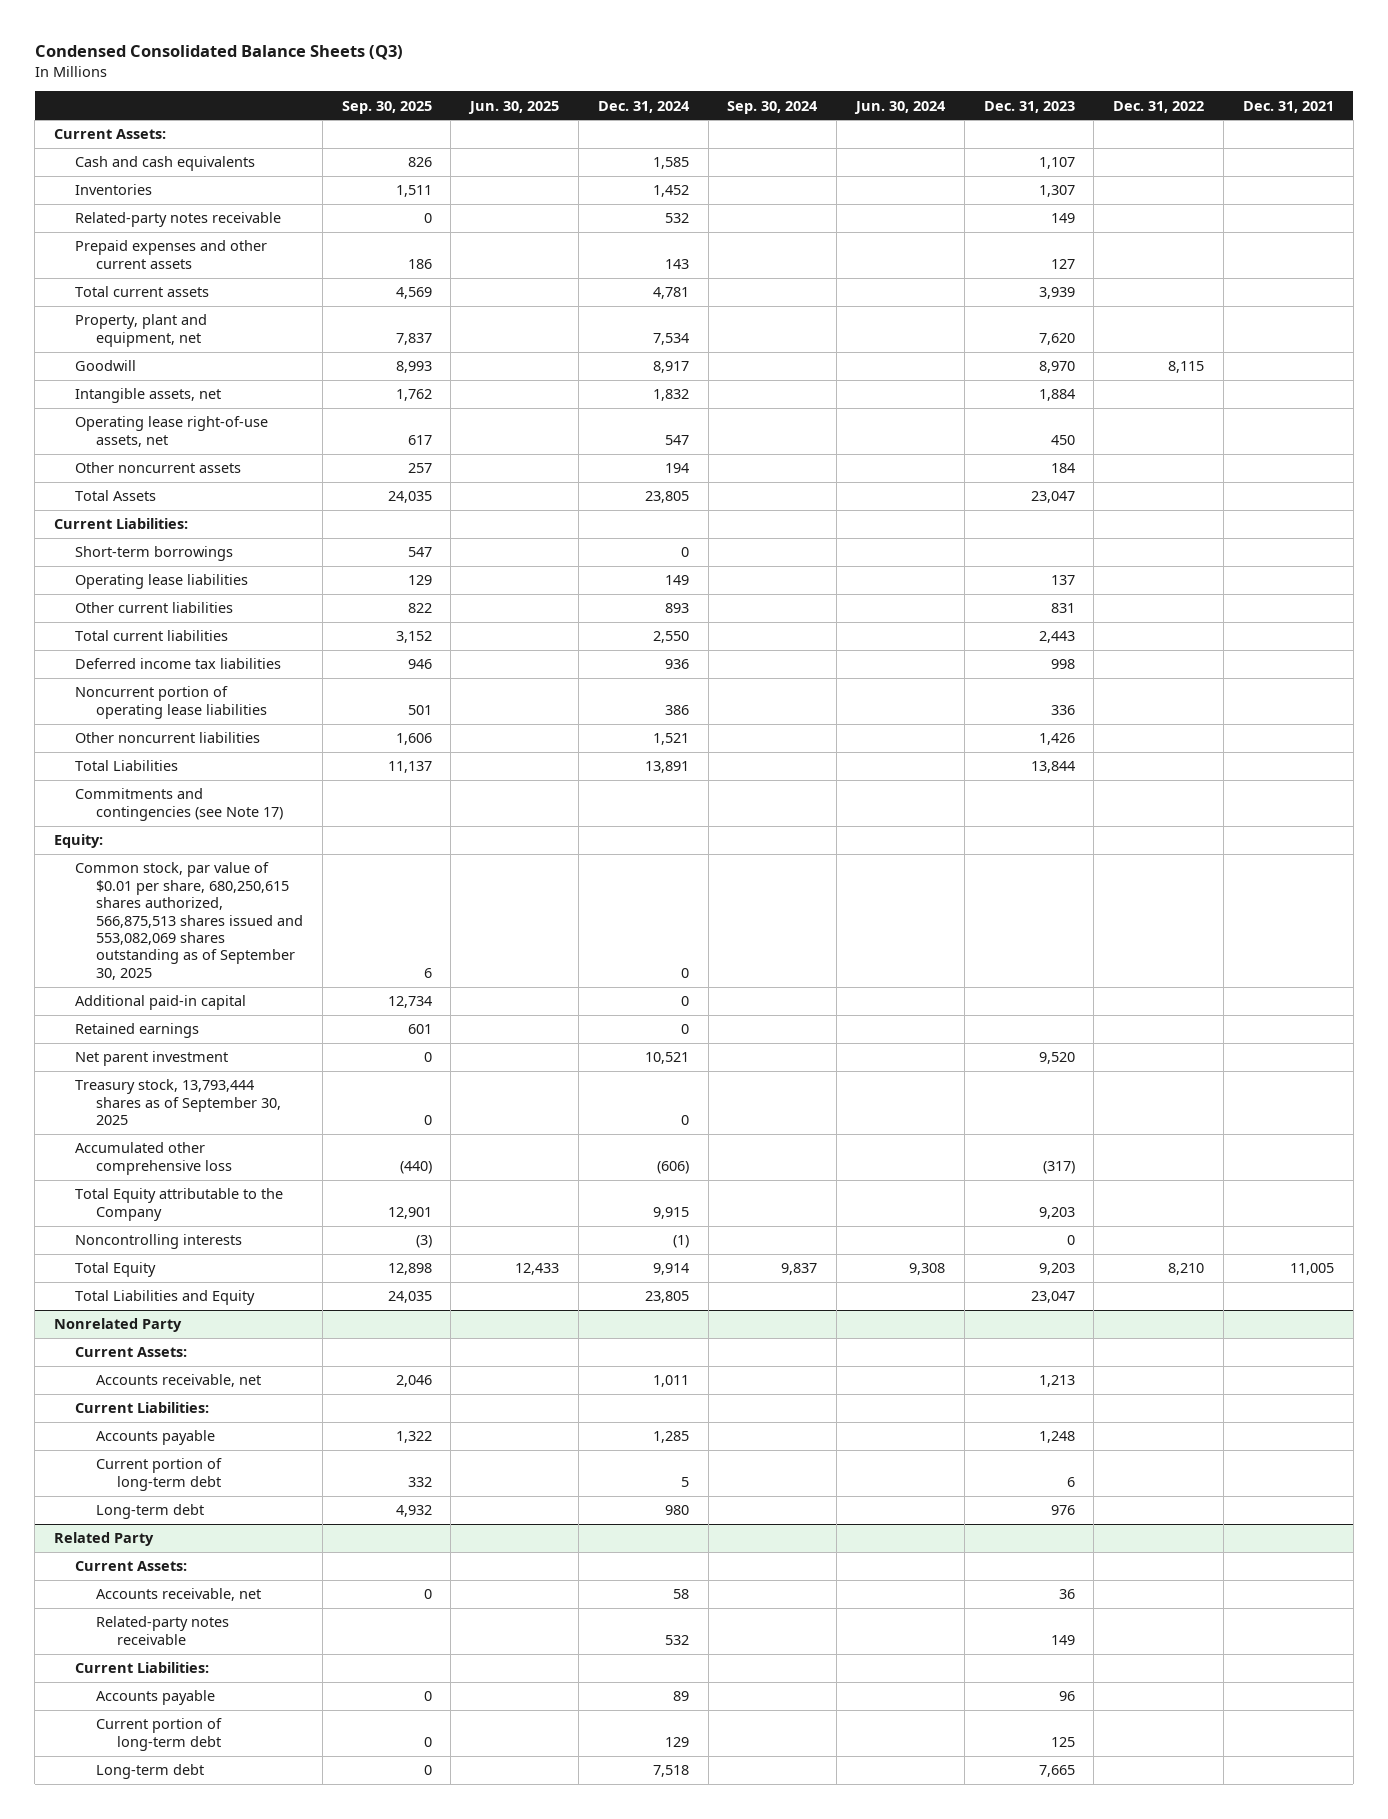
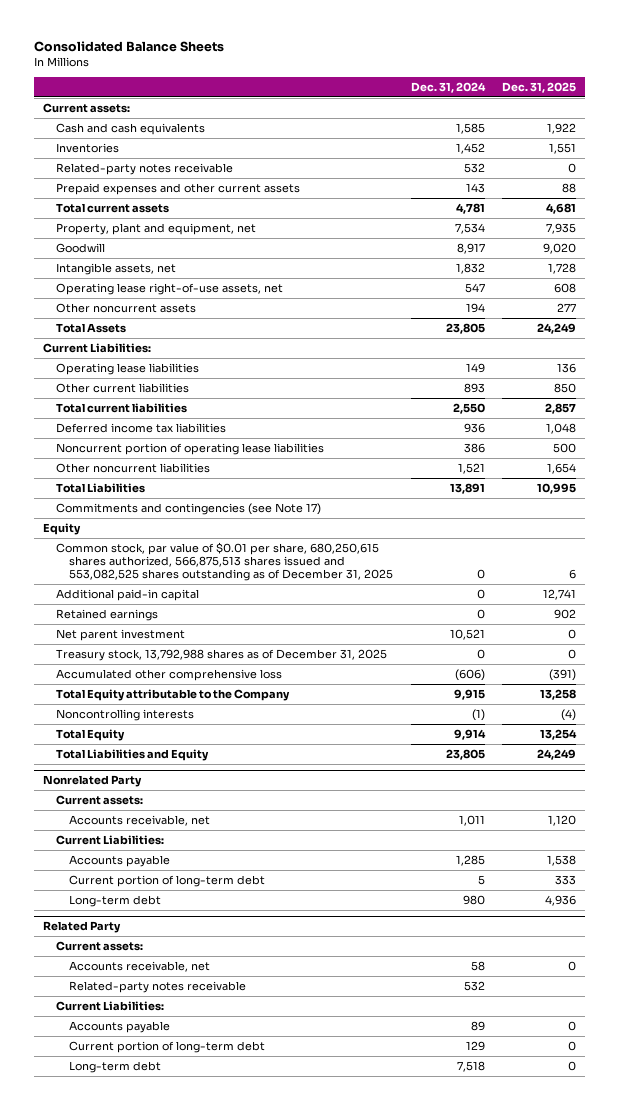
[34,45,403,61] Condensed Consolidated Balance Sheets (Q3) -> [34,41,225,53] Consolidated Balance Sheets
[341,100,432,114] Sep. 30, 2025 -> none
[468,100,560,114] Jun. 30, 2025 -> none
[727,100,819,114] Sep. 30, 2024 -> none
[854,100,947,114] Jun. 30, 2024 -> none
[983,100,1075,113] Dec. 31, 2023 -> none
[1113,100,1205,113] Dec. 31, 2022 -> none
[1242,100,1334,113] Dec. 31, 2021 -> none
none -> [502,81,577,93] Dec. 31, 2025
[54,129,167,140] Current Assets: -> [42,102,130,113] Current assets:
[75,546,234,562] Short-term borrowings -> none
[54,834,104,849] Equity: -> [42,522,81,535] Equity
[75,862,303,980] Common stock, par value of $0.01 per share, 680,250,615 shares authorized, 566,875,513 shares issued and 553,082,069 shares outstanding as of September 30, 2025 -> [55,541,394,581] Common stock, par value of $0.01 per share, 680,250,615 shares authorized, 566,875,513 shares issued and 553,082,525 shares outstanding as of December 31, 2025
[75,1079,281,1126] Treasury stock, 13,793,444 shares as of September 30, 2025 -> [55,648,387,661] Treasury stock, 13,792,988 shares as of December 31, 2025
[75,1347,188,1358] Current Assets: -> [55,794,143,805] Current assets:
[75,1561,188,1572] Current Assets: -> [55,940,143,951] Current assets:

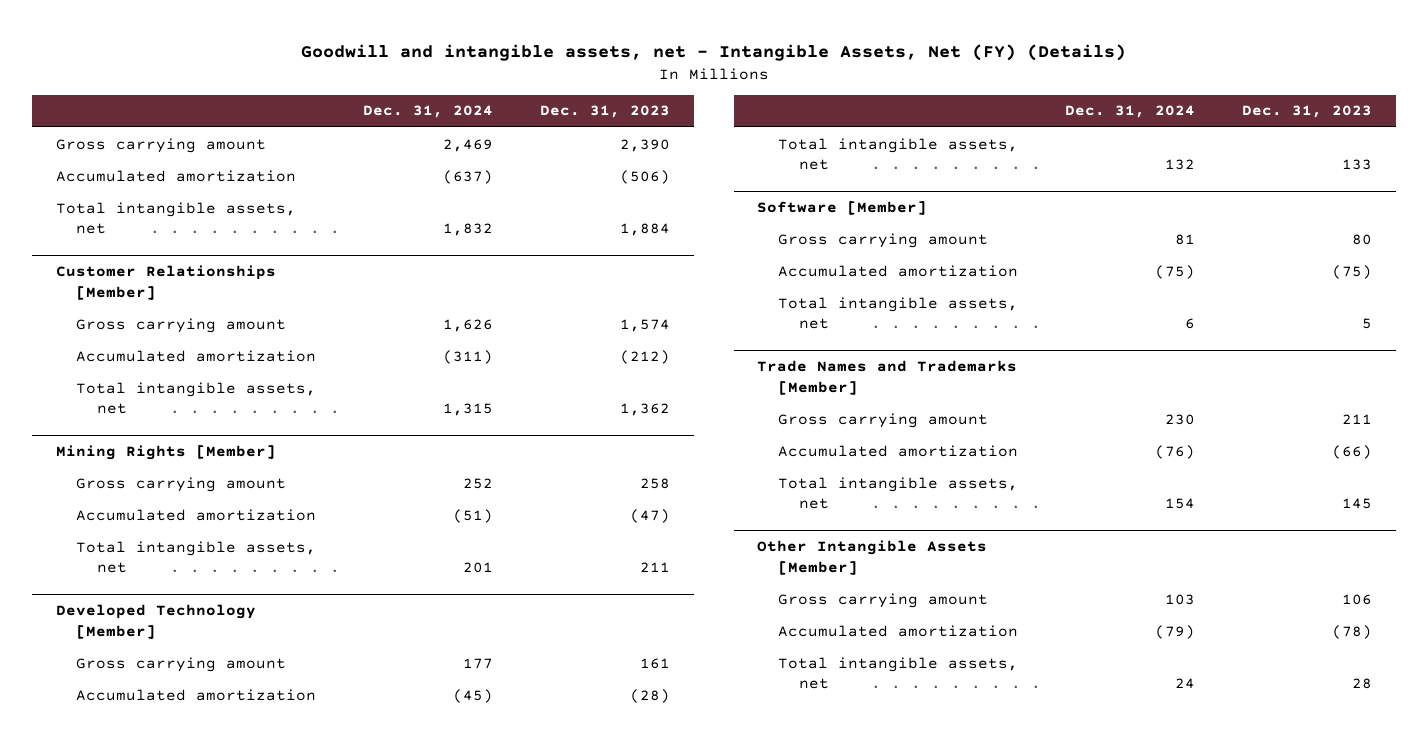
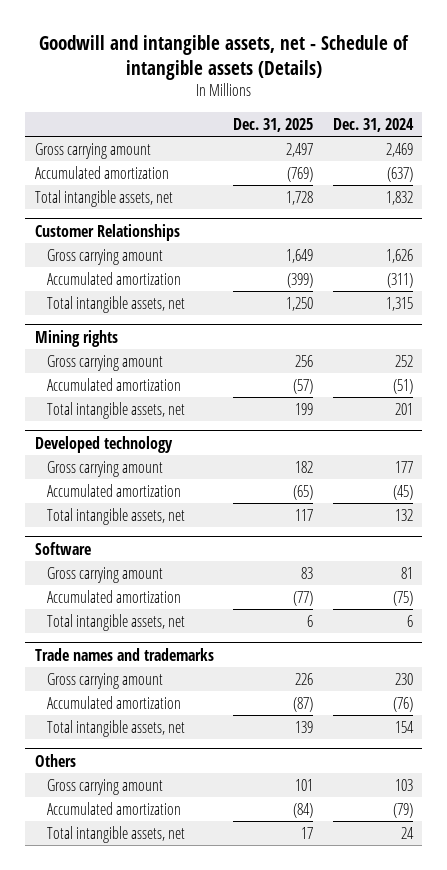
[300,44,1126,62] Goodwill and intangible assets, net - Intangible Assets, Net (FY) (Details) -> [38,34,409,80] Goodwill and intangible assets, net - Schedule of intangible assets (Details)
[540,105,671,119] Dec. 31, 2023 -> none
none -> [233,118,314,133] Dec. 31, 2025
[55,265,276,300] Customer Relationships [Member] -> [34,223,180,241] Customer Relationships
[55,445,276,461] Mining Rights [Member] -> [34,329,118,347] Mining rights
[55,604,256,639] Developed Technology [Member] -> [34,435,173,453] Developed technology
[757,201,928,216] Software [Member] -> [34,541,91,555] Software
[757,360,1018,395] Trade Names and Trademarks [Member] -> [34,647,214,661] Trade names and trademarks
[757,540,988,575] Other Intangible Assets [Member] -> [34,753,76,767] Others

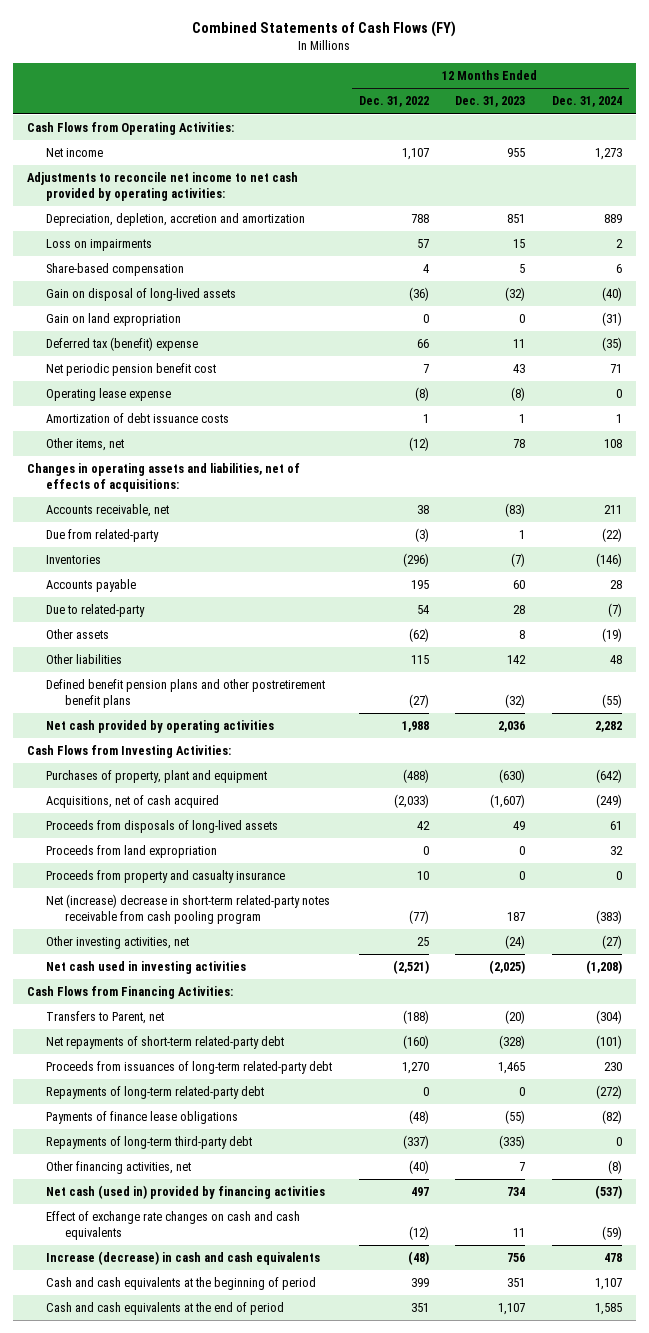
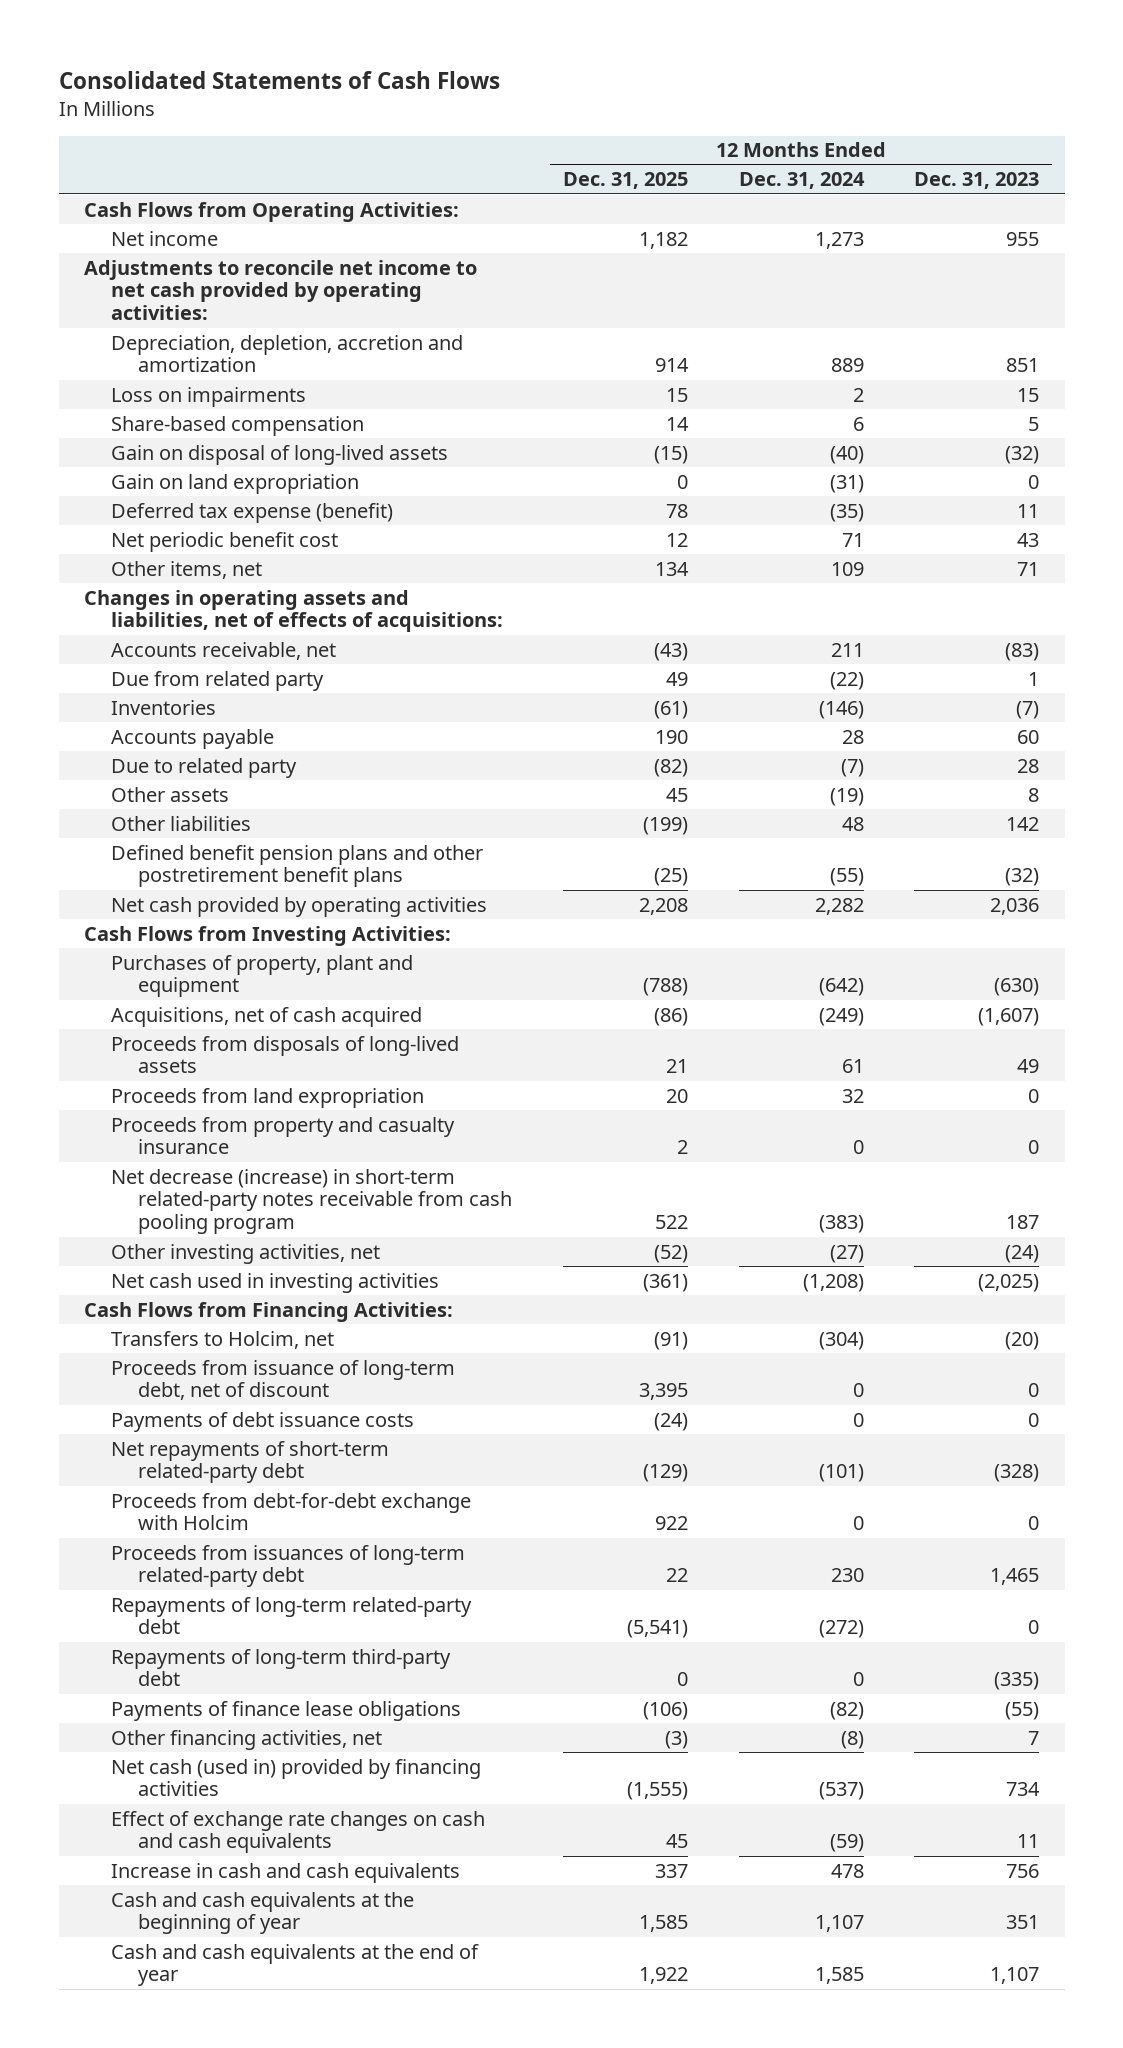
[192,20,457,37] Combined Statements of Cash Flows (FY) -> [58,71,500,90] Consolidated Statements of Cash Flows
[358,96,429,108] Dec. 31, 2022 -> none
none -> [562,172,688,190] Dec. 31, 2025
[45,388,171,402] Operating lease expense -> none
[45,413,229,424] Amortization of debt issuance costs -> none
[45,337,198,352] Deferred tax (benefit) expense -> [111,502,394,523] Deferred tax expense (benefit)
[45,363,216,377] Net periodic pension benefit cost -> [111,531,339,552] Net periodic benefit cost
[513,439,526,449] 78 -> [1017,561,1040,576] 71
[604,439,623,449] 108 -> [830,561,864,576] 109
[45,529,159,543] Due from related-party -> [111,670,325,691] Due from related party
[45,604,145,618] Due to related-party -> [111,757,298,778] Due to related party
[45,894,330,924] Net (increase) decrease in short-term related-party notes receivable from cash pooling program -> [111,1168,513,1235] Net decrease (increase) in short-term related-party notes receivable from cash pooling program
[45,1011,164,1025] Transfers to Parent, net -> [111,1330,335,1349] Transfers to Holcim, net
none -> [111,1359,456,1401] Proceeds from issuance of long-term debt, net of discount
none -> [111,1411,415,1432] Payments of debt issuance costs
none -> [111,1492,472,1531] Proceeds from debt-for-debt exchange with Holcim
[45,1111,238,1125] Payments of finance lease obligations -> [111,1700,462,1721] Payments of finance lease obligations
[45,1251,320,1266] Increase (decrease) in cash and cash equivalents -> [111,1862,461,1883] Increase in cash and cash equivalents
[45,1277,316,1291] Cash and cash equivalents at the beginning of period -> [111,1891,415,1935] Cash and cash equivalents at the beginning of year
[45,1302,284,1316] Cash and cash equivalents at the end of period -> [111,1943,480,1987] Cash and cash equivalents at the end of year

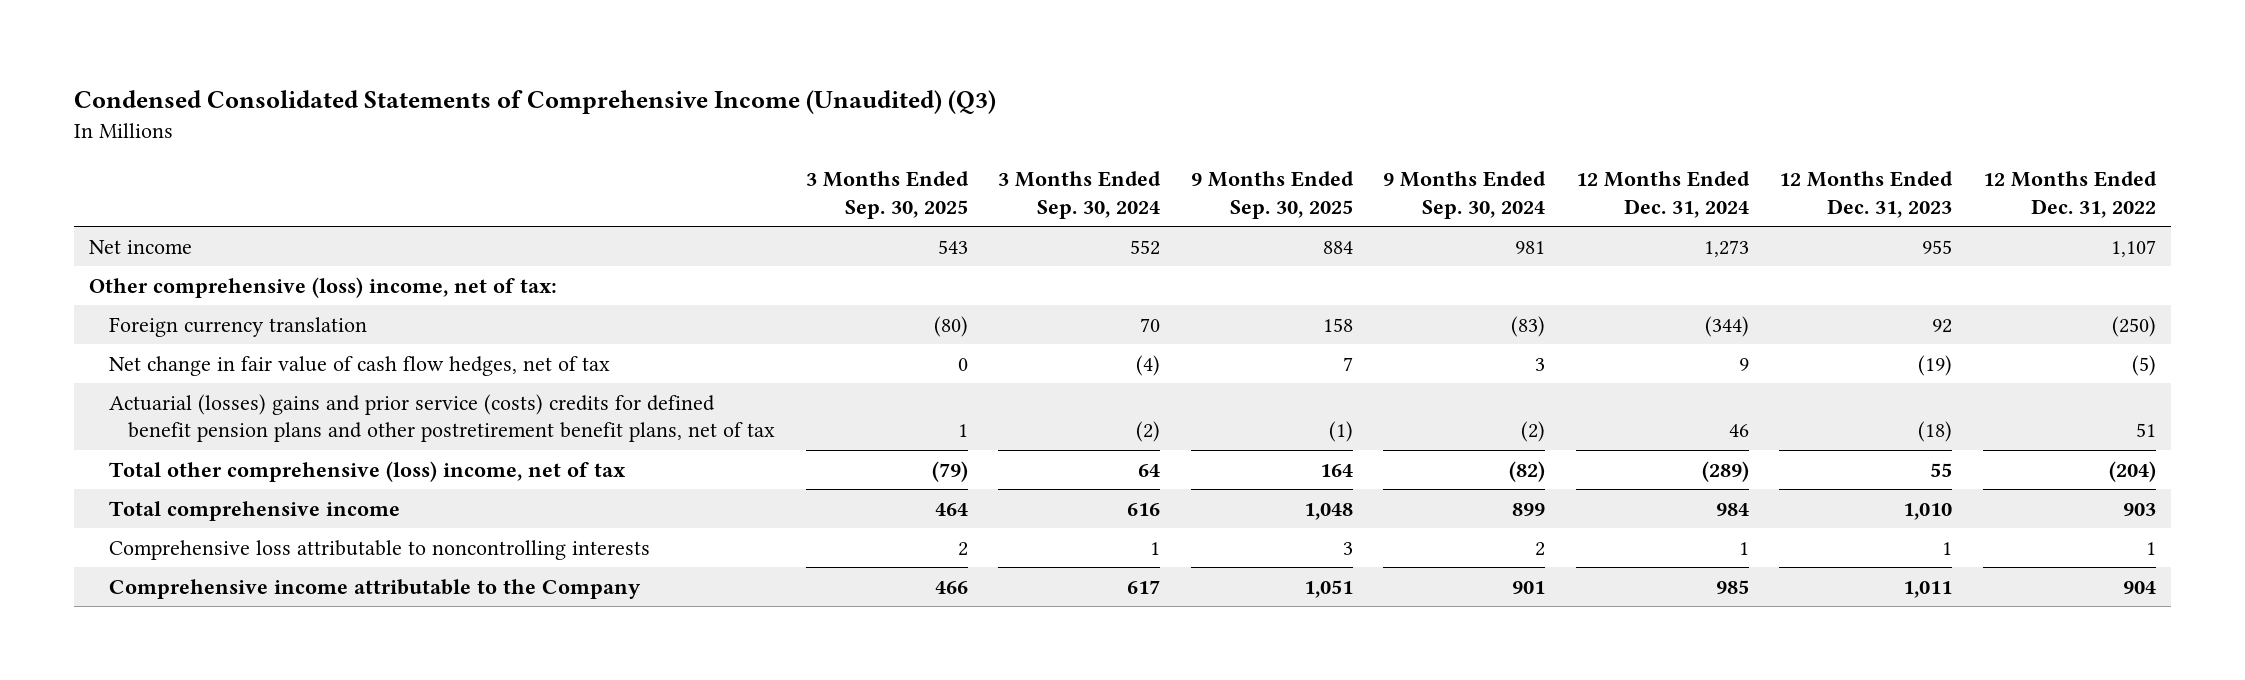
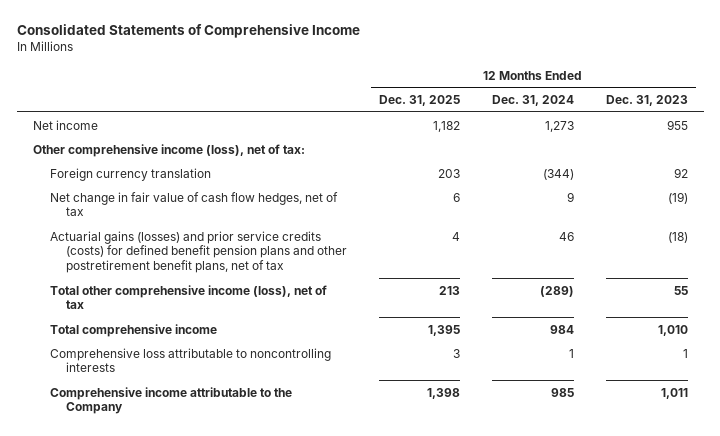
[73,90,996,115] Condensed Consolidated Statements of Comprehensive Income (Unaudited) (Q3) -> [16,24,360,39] Consolidated Statements of Comprehensive Income
[805,171,969,219] 3 Months Ended Sep. 30, 2025 -> none
[998,171,1162,219] 3 Months Ended Sep. 30, 2024 -> none
[1190,171,1354,219] 9 Months Ended Sep. 30, 2025 -> none
[1383,171,1547,219] 9 Months Ended Sep. 30, 2024 -> none
[1982,171,2157,218] 12 Months Ended Dec. 31, 2022 -> none
none -> [379,95,461,107] Dec. 31, 2025
[89,276,558,298] Other comprehensive (loss) income, net of tax: -> [32,143,305,157] Other comprehensive income (loss), net of tax:
[108,393,775,443] Actuarial (losses) gains and prior service (costs) credits for defined benefit pension plans and other postretirement benefit plans, net of tax -> [49,230,348,274] Actuarial gains (losses) and prior service credits (costs) for defined benefit pension plans and other postretirement benefit plans, net of tax
[108,460,626,482] Total other comprehensive (loss) income, net of tax -> [49,284,327,310] Total other comprehensive income (loss), net of tax

